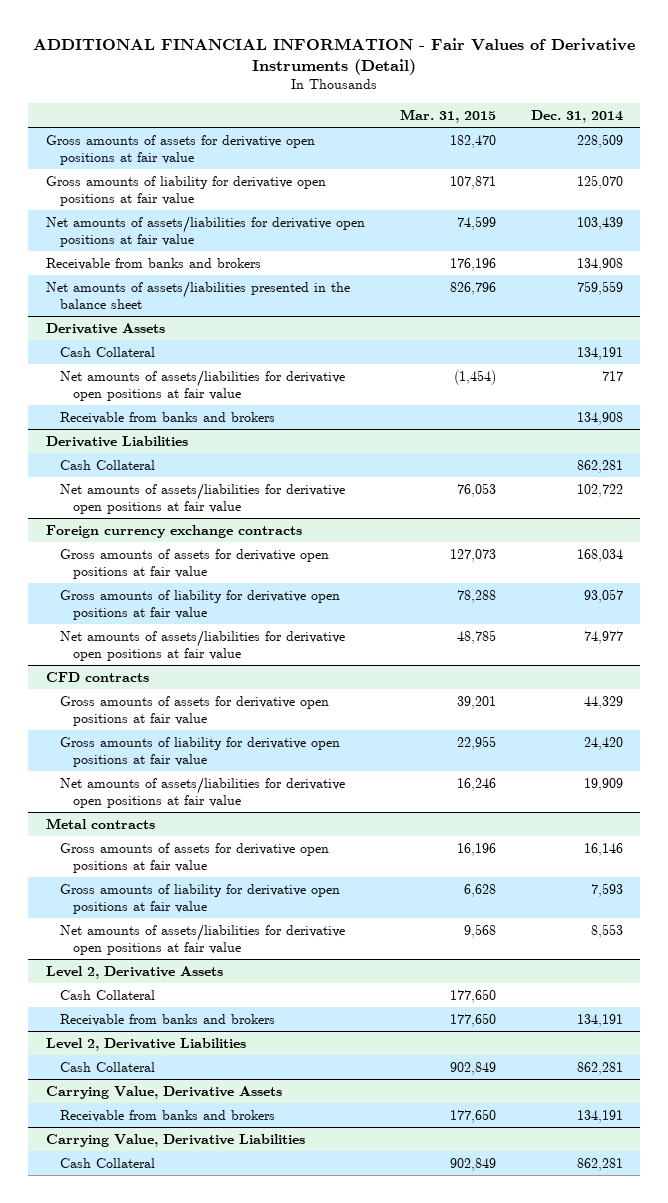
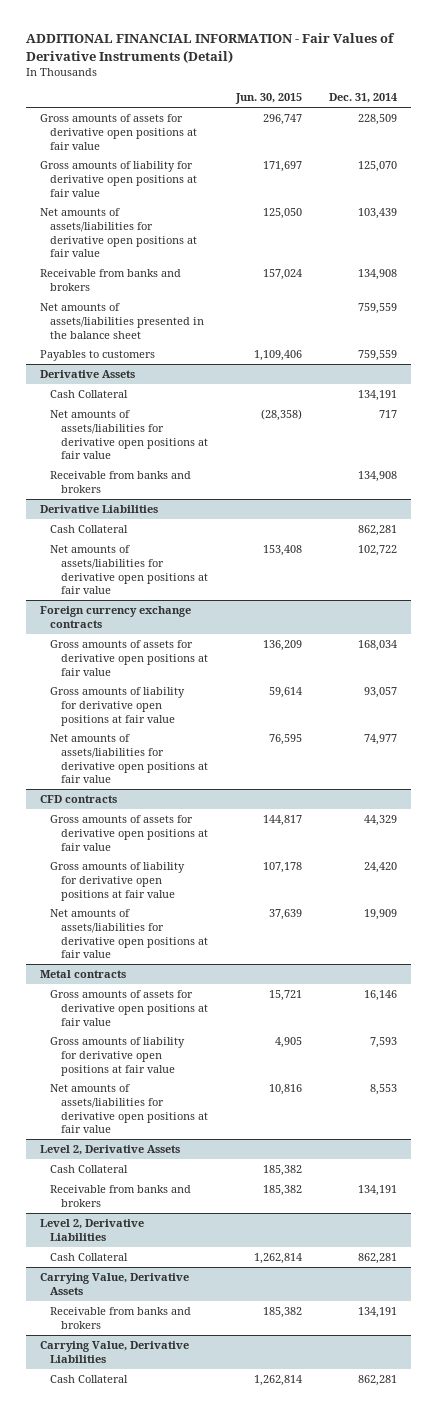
[399,108,496,123] Mar. 31, 2015 -> none
none -> [234,93,302,105] Jun. 30, 2015
none -> [39,350,155,362] Payables to customers

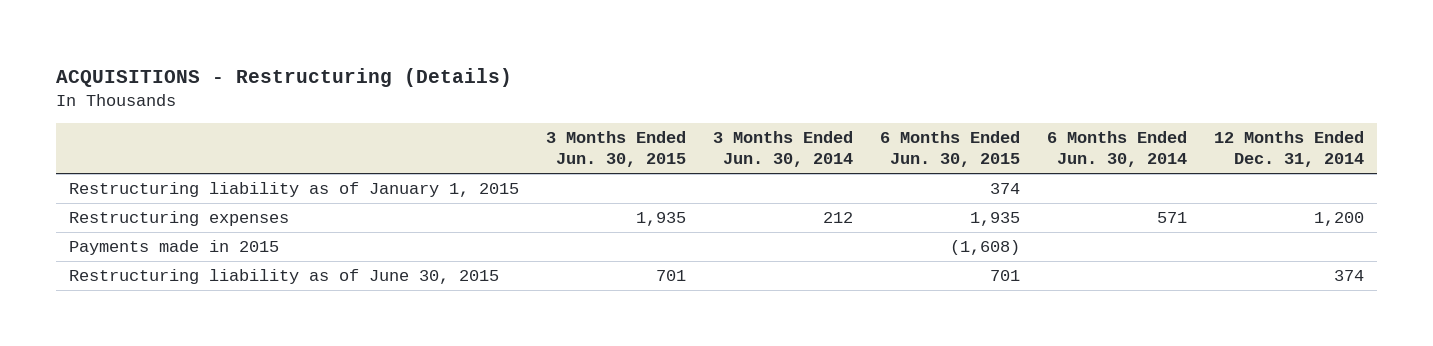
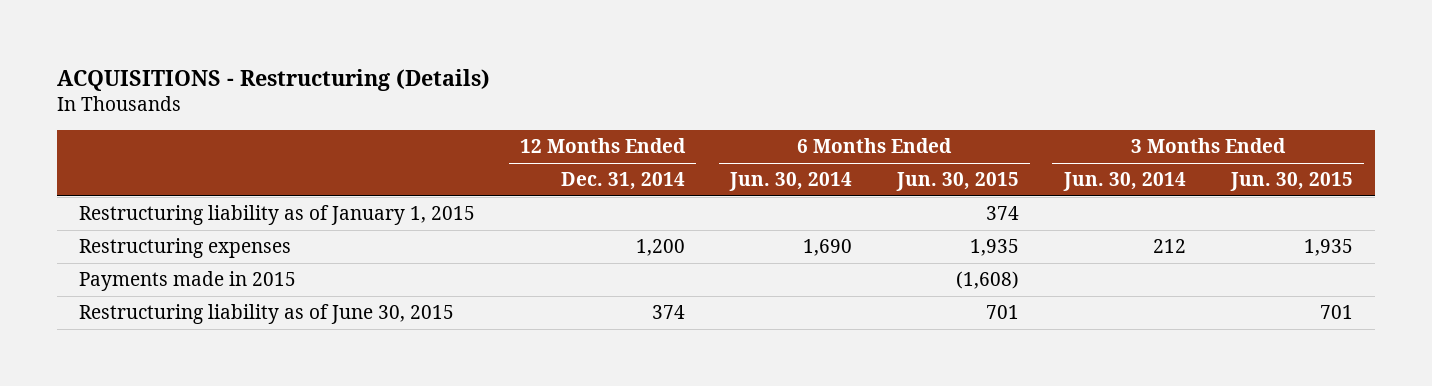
[1156,212,1187,224] 571 -> [803,239,853,257] 1,690

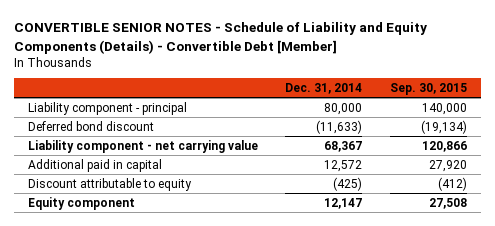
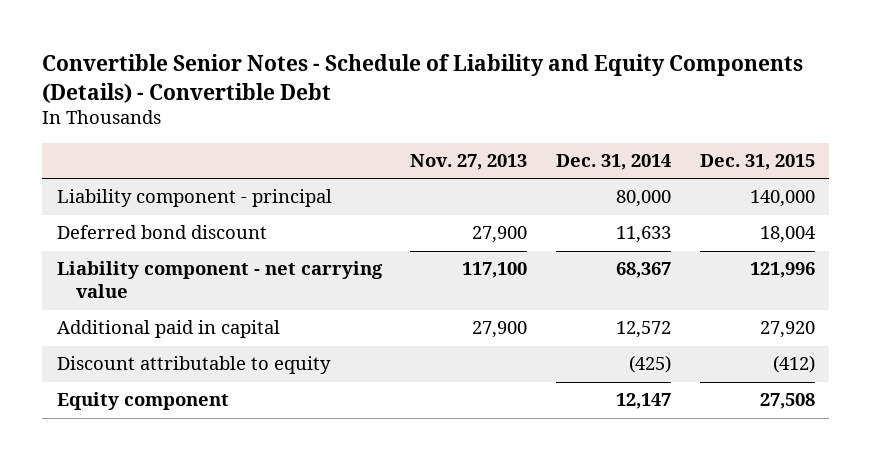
[14,22,428,54] CONVERTIBLE SENIOR NOTES - Schedule of Liability and Equity Components (Details) - Convertible Debt [Member] -> [42,53,804,103] Convertible Senior Notes - Schedule of Liability and Equity Components (Details) - Convertible Debt
[390,83,468,96] Sep. 30, 2015 -> none
none -> [410,154,528,171] Nov. 27, 2013
none -> [699,154,815,171] Dec. 31, 2015
[316,119,363,134] (11,633) -> [615,226,671,244] 11,633

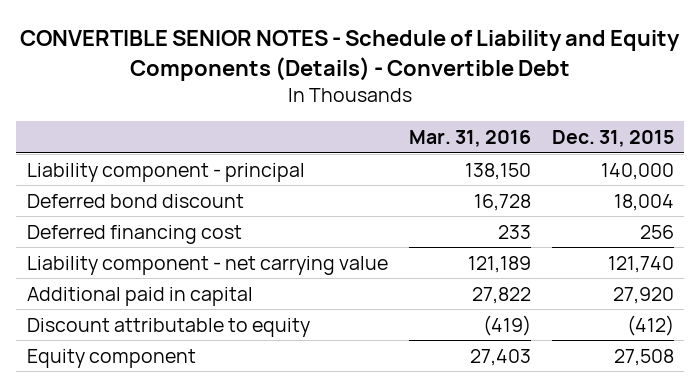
[42,53,804,103] Convertible Senior Notes - Schedule of Liability and Equity Components (Details) - Convertible Debt -> [20,30,681,82] CONVERTIBLE SENIOR NOTES - Schedule of Liability and Equity Components (Details) - Convertible Debt
[410,154,528,171] Nov. 27, 2013 -> none
[555,154,671,171] Dec. 31, 2014 -> none
none -> [408,130,531,148] Mar. 31, 2016
none -> [26,224,242,244] Deferred financing cost
[749,262,815,279] 121,996 -> [607,255,674,273] 121,740

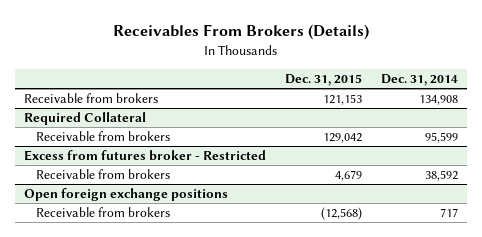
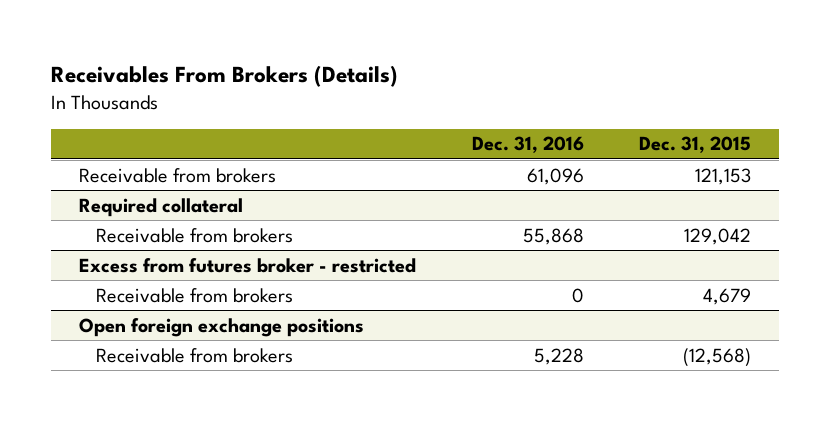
[380,73,458,86] Dec. 31, 2014 -> none
none -> [471,136,584,154] Dec. 31, 2016
[24,112,147,126] Required Collateral -> [78,197,243,217] Required collateral
[24,150,267,162] Excess from futures broker - Restricted -> [78,257,416,273] Excess from futures broker - restricted

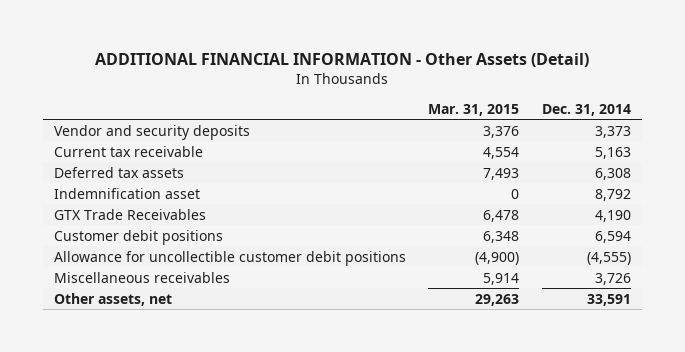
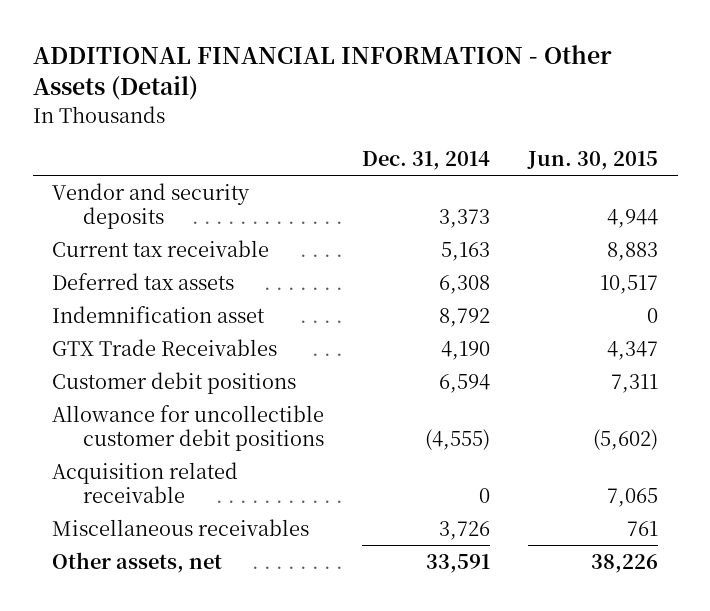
[428,103,520,116] Mar. 31, 2015 -> none
none -> [527,151,659,171] Jun. 30, 2015
none -> [51,461,238,503] Acquisition related receivable

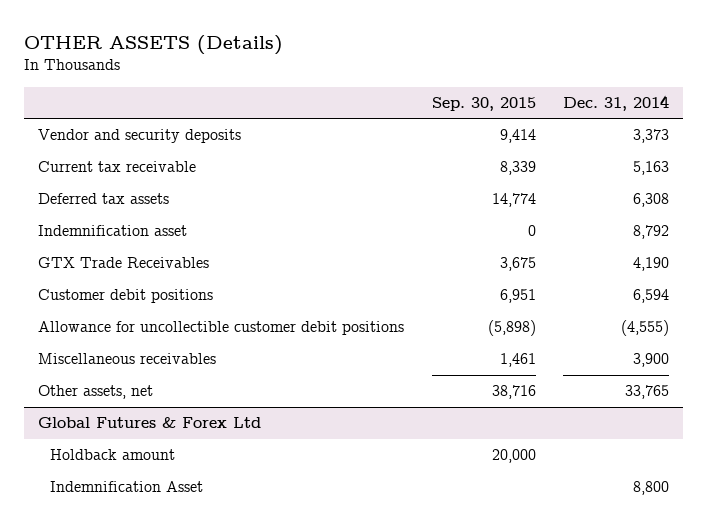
[32,44,612,101] ADDITIONAL FINANCIAL INFORMATION - Other Assets (Detail) -> [23,34,283,55] OTHER ASSETS (Details)
[527,151,659,171] Jun. 30, 2015 -> none
none -> [431,96,536,111] Sep. 30, 2015
[51,461,238,503] Acquisition related receivable -> none
[439,520,491,540] 3,726 -> [633,353,670,368] 3,900
[426,553,491,573] 33,591 -> [625,385,670,400] 33,765
none -> [37,417,261,429] Global Futures & Forex Ltd
none -> [49,449,175,461] Holdback amount
none -> [49,481,203,493] Indemnification Asset

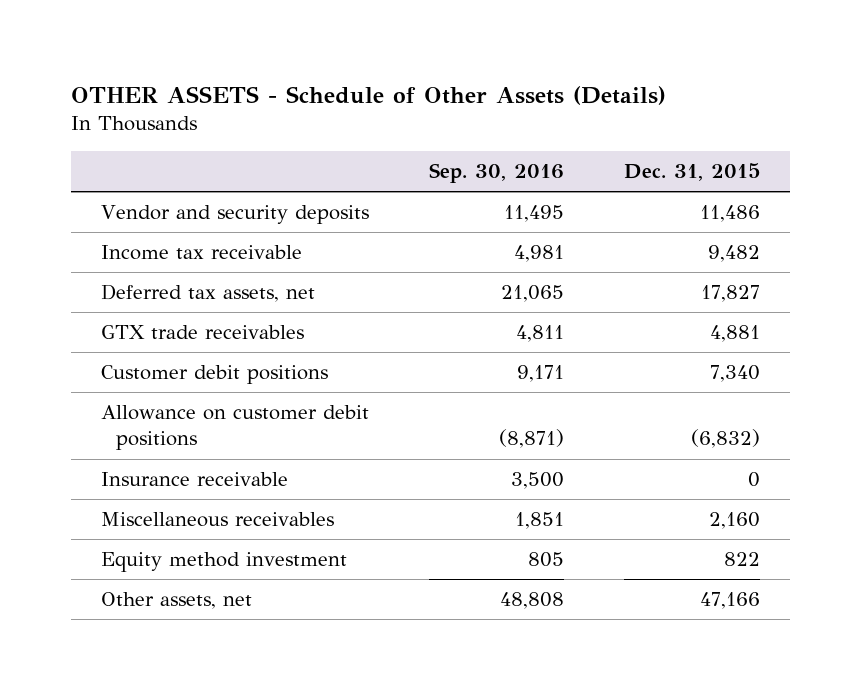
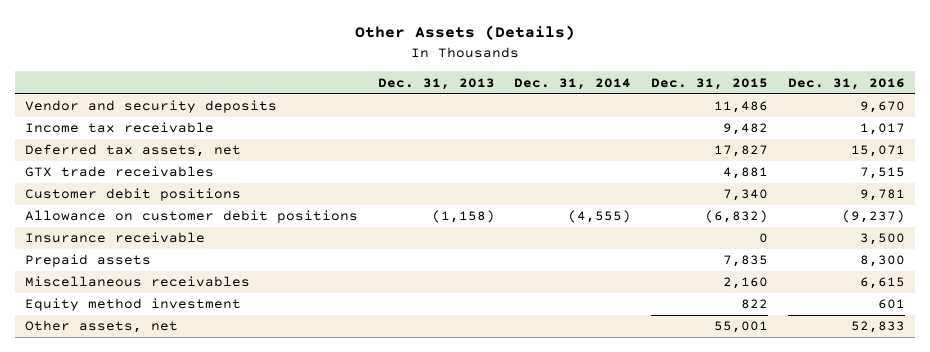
[70,85,666,105] OTHER ASSETS - Schedule of Other Assets (Details) -> [354,25,575,41] Other Assets (Details)
[428,163,564,184] Sep. 30, 2016 -> none
none -> [377,77,495,90] Dec. 31, 2013
none -> [514,77,632,90] Dec. 31, 2014
none -> [787,77,905,90] Dec. 31, 2016
none -> [24,254,151,268] Prepaid assets
[699,592,760,610] 47,166 -> [714,321,769,334] 55,001

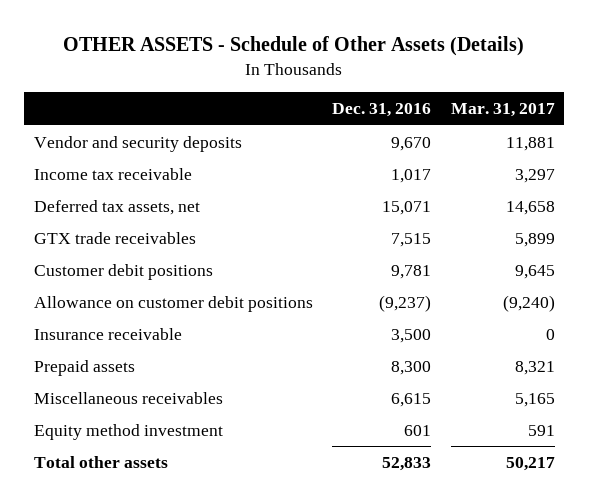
[354,25,575,41] Other Assets (Details) -> [63,36,525,57] OTHER ASSETS - Schedule of Other Assets (Details)
[377,77,495,90] Dec. 31, 2013 -> none
[514,77,632,90] Dec. 31, 2014 -> none
[651,77,769,90] Dec. 31, 2015 -> none
none -> [450,103,555,118] Mar. 31, 2017
[24,320,178,334] Other assets, net -> [33,455,168,468] Total other assets

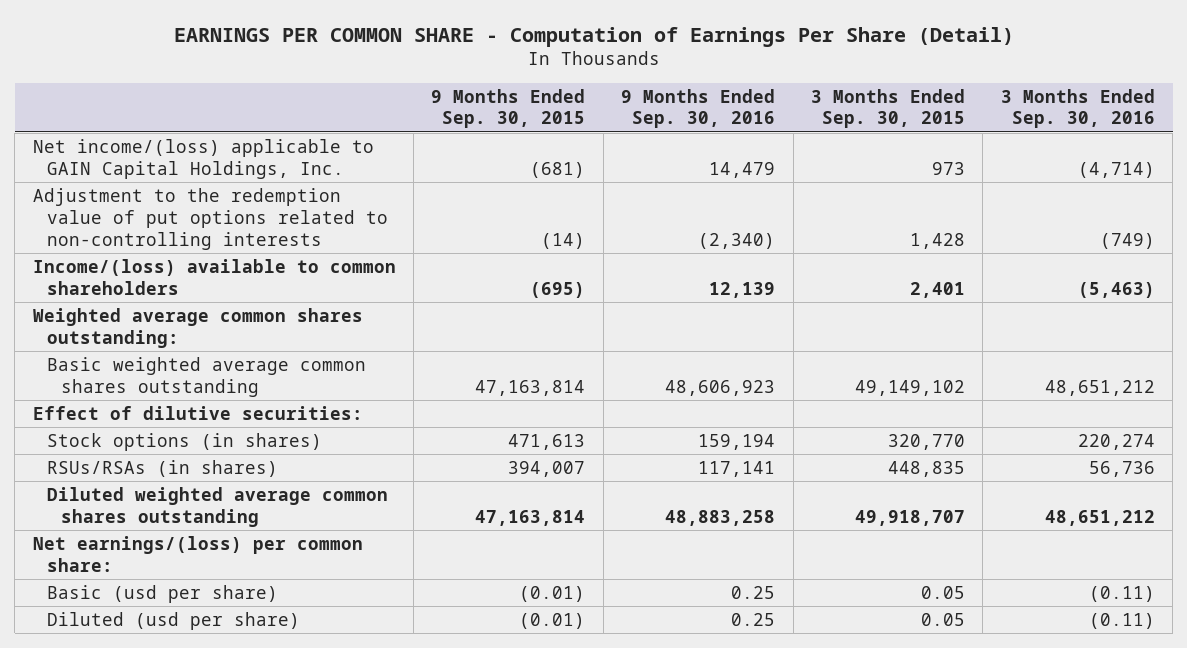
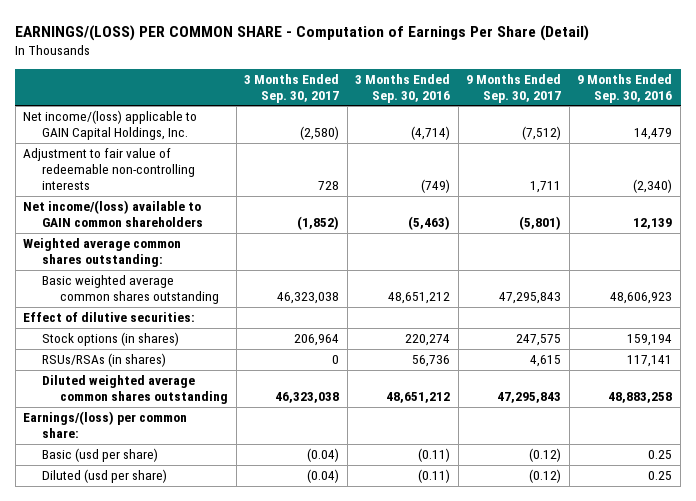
[173,26,1014,47] EARNINGS PER COMMON SHARE - Computation of Earnings Per Share (Detail) -> [15,24,590,41] EARNINGS/(LOSS) PER COMMON SHARE - Computation of Earnings Per Share (Detail)
[431,88,586,129] 9 Months Ended Sep. 30, 2015 -> none
[811,88,966,129] 3 Months Ended Sep. 30, 2015 -> none
none -> [244,73,340,104] 3 Months Ended Sep. 30, 2017
none -> [466,73,562,104] 9 Months Ended Sep. 30, 2017
[32,187,388,250] Adjustment to the redemption value of put options related to non-controlling interests -> [23,148,195,191] Adjustment to fair value of redeemable non-controlling interests
[32,258,396,295] Income/(loss) available to common shareholders -> [23,200,203,228] Net income/(loss) available to GAIN common shareholders
[32,535,363,572] Net earnings/(loss) per common share: -> [23,411,188,439] Earnings/(loss) per common share:

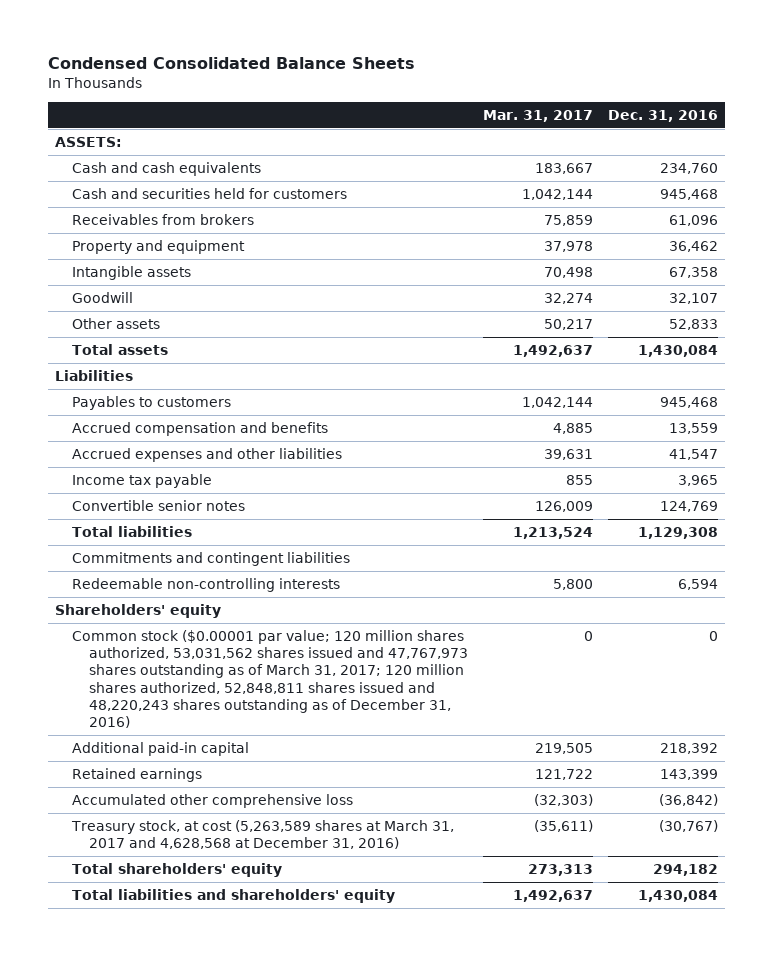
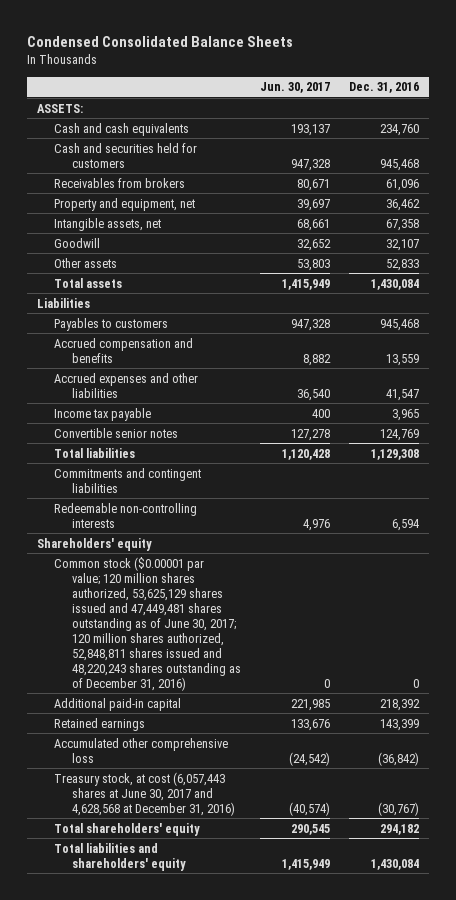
[483,109,594,122] Mar. 31, 2017 -> none
none -> [259,82,330,94] Jun. 30, 2017
[72,240,246,255] Property and equipment -> [54,197,196,211] Property and equipment, net
[72,266,192,281] Intangible assets -> [54,217,162,231] Intangible assets, net
[72,630,469,729] Common stock ($0.00001 par value; 120 million shares authorized, 53,031,562 shares issued and 47,767,973 shares outstanding as of March 31, 2017; 120 million shares authorized, 52,848,811 shares issued and 48,220,243 shares outstanding as of December 31, 2016) -> [54,556,241,691] Common stock ($0.00001 par value; 120 million shares authorized, 53,625,129 shares issued and 47,449,481 shares outstanding as of June 30, 2017; 120 million shares authorized, 52,848,811 shares issued and 48,220,243 shares outstanding as of December 31, 2016)
[71,820,455,850] Treasury stock, at cost (5,263,589 shares at March 31, 2017 and 4,628,568 at December 31, 2016) -> [54,771,235,816] Treasury stock, at cost (6,057,443 shares at June 30, 2017 and 4,628,568 at December 31, 2016)

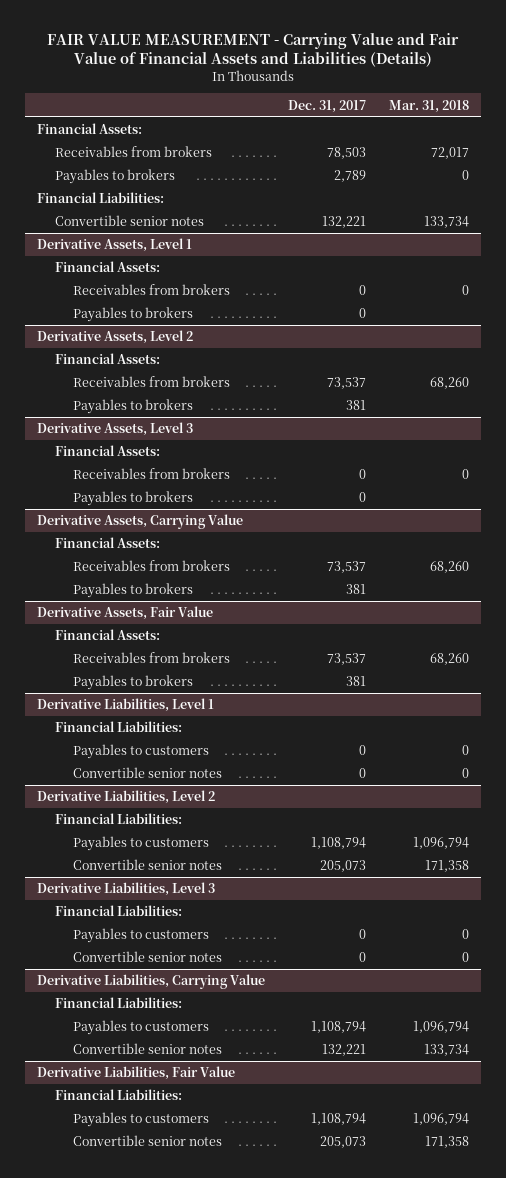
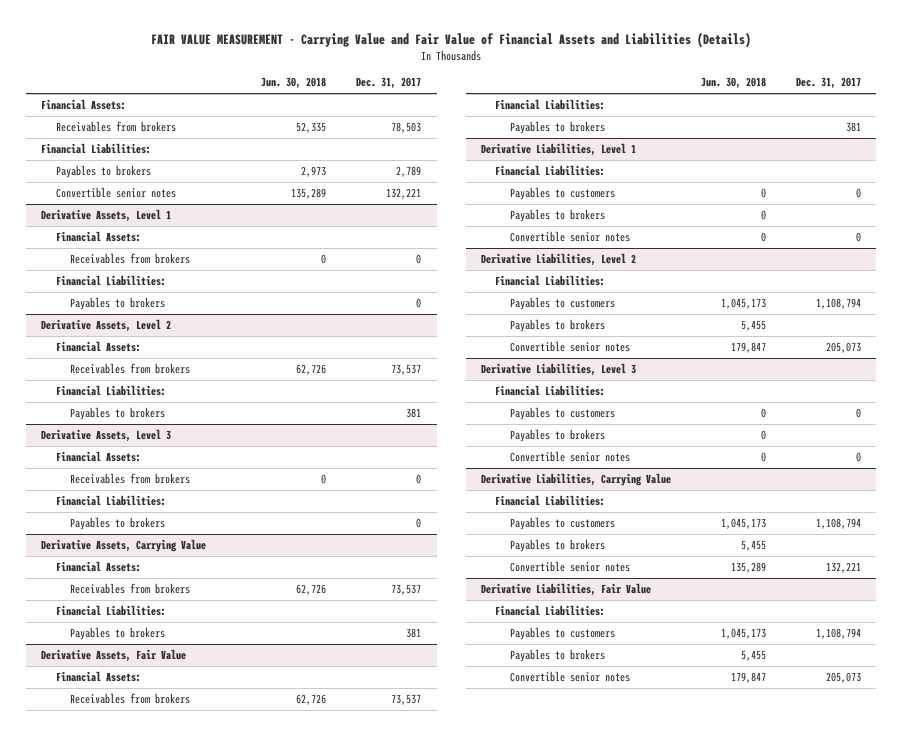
[389,99,470,113] Mar. 31, 2018 -> none
none -> [261,77,327,90] Jun. 30, 2018
[54,169,175,185] Payables to brokers -> [55,165,151,179] Payables to brokers
none -> [55,275,166,287] Financial Liabilities:
none -> [55,385,166,397] Financial Liabilities:
none -> [55,495,166,507] Financial Liabilities:
none -> [55,605,166,617] Financial Liabilities:
none -> [495,99,606,111] Financial Liabilities:
none -> [509,209,605,223] Payables to brokers
none -> [509,319,605,333] Payables to brokers
none -> [509,429,605,443] Payables to brokers
none -> [509,539,605,553] Payables to brokers
none -> [509,649,605,663] Payables to brokers

